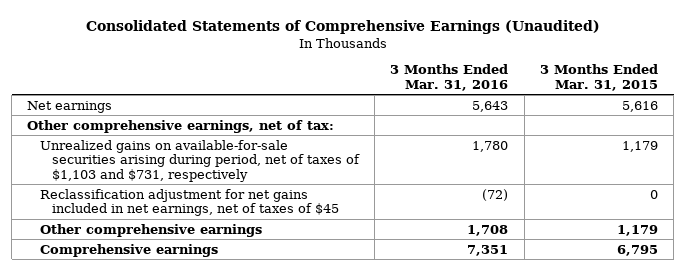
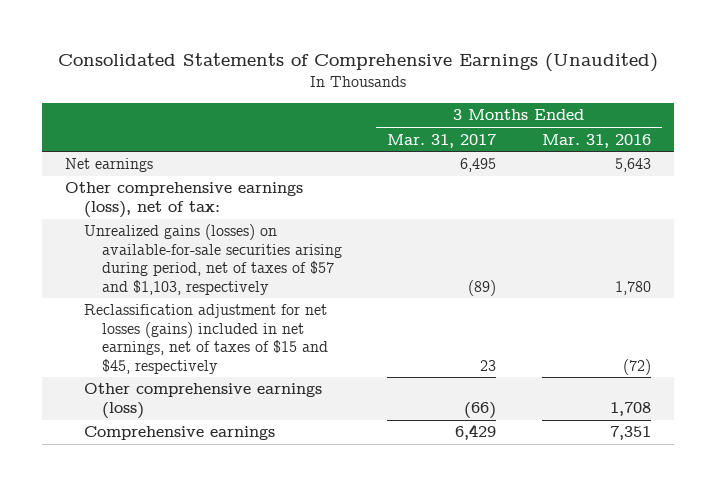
[539,64,658,91] 3 Months Ended Mar. 31, 2015 -> none
none -> [387,133,497,148] Mar. 31, 2017
[27,119,335,133] Other comprehensive earnings, net of tax: -> [65,182,304,218] Other comprehensive earnings (loss), net of tax:
[39,139,360,182] Unrealized gains on available-for-sale securities arising during period, net of taxes of $1,103 and $731, respectively -> [83,224,342,295] Unrealized gains (losses) on available-for-sale securities arising during period, net of taxes of $57 and $1,103, respectively
[39,188,339,217] Reclassification adjustment for net gains included in net earnings, net of taxes of $45 -> [83,304,328,374] Reclassification adjustment for net losses (gains) included in net earnings, net of taxes of $15 and $45, respectively
[39,223,262,237] Other comprehensive earnings -> [83,383,322,419] Other comprehensive earnings (loss)

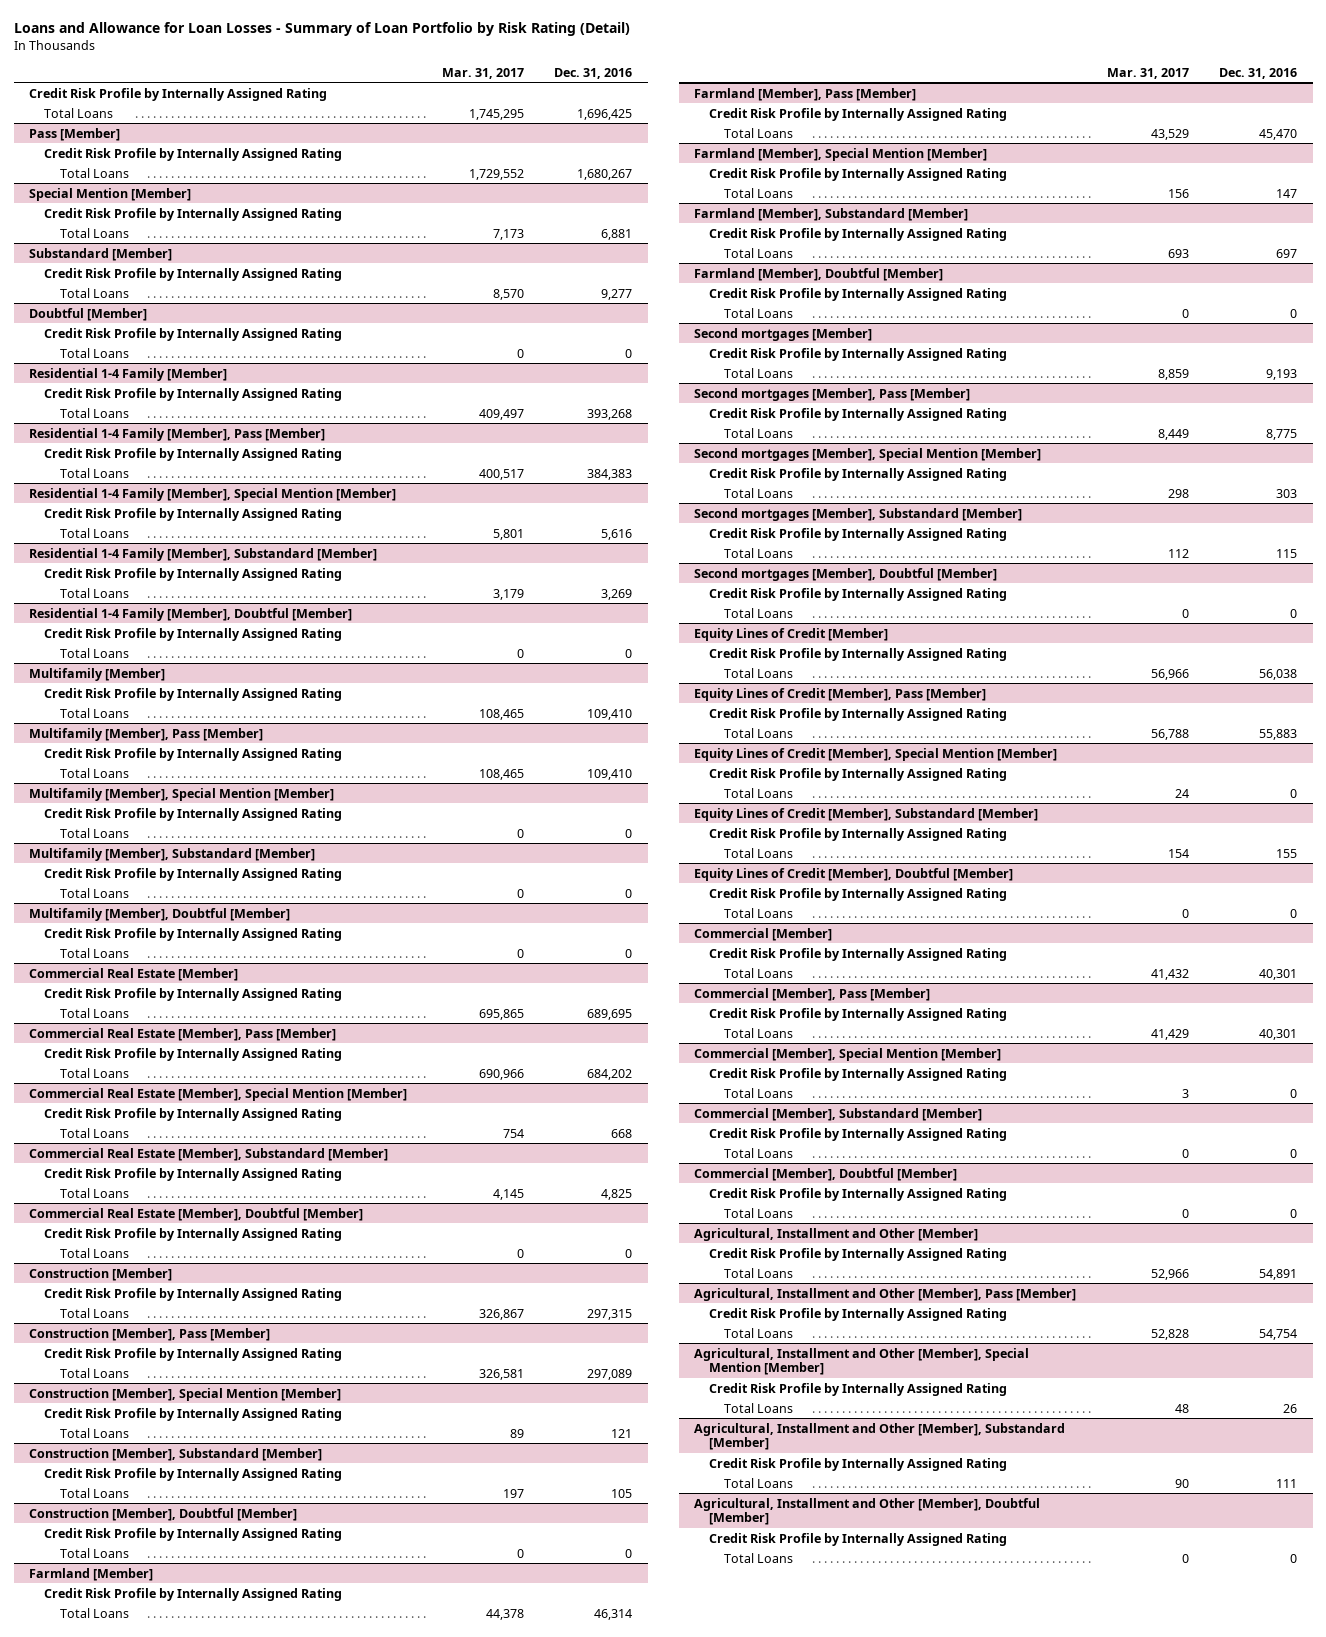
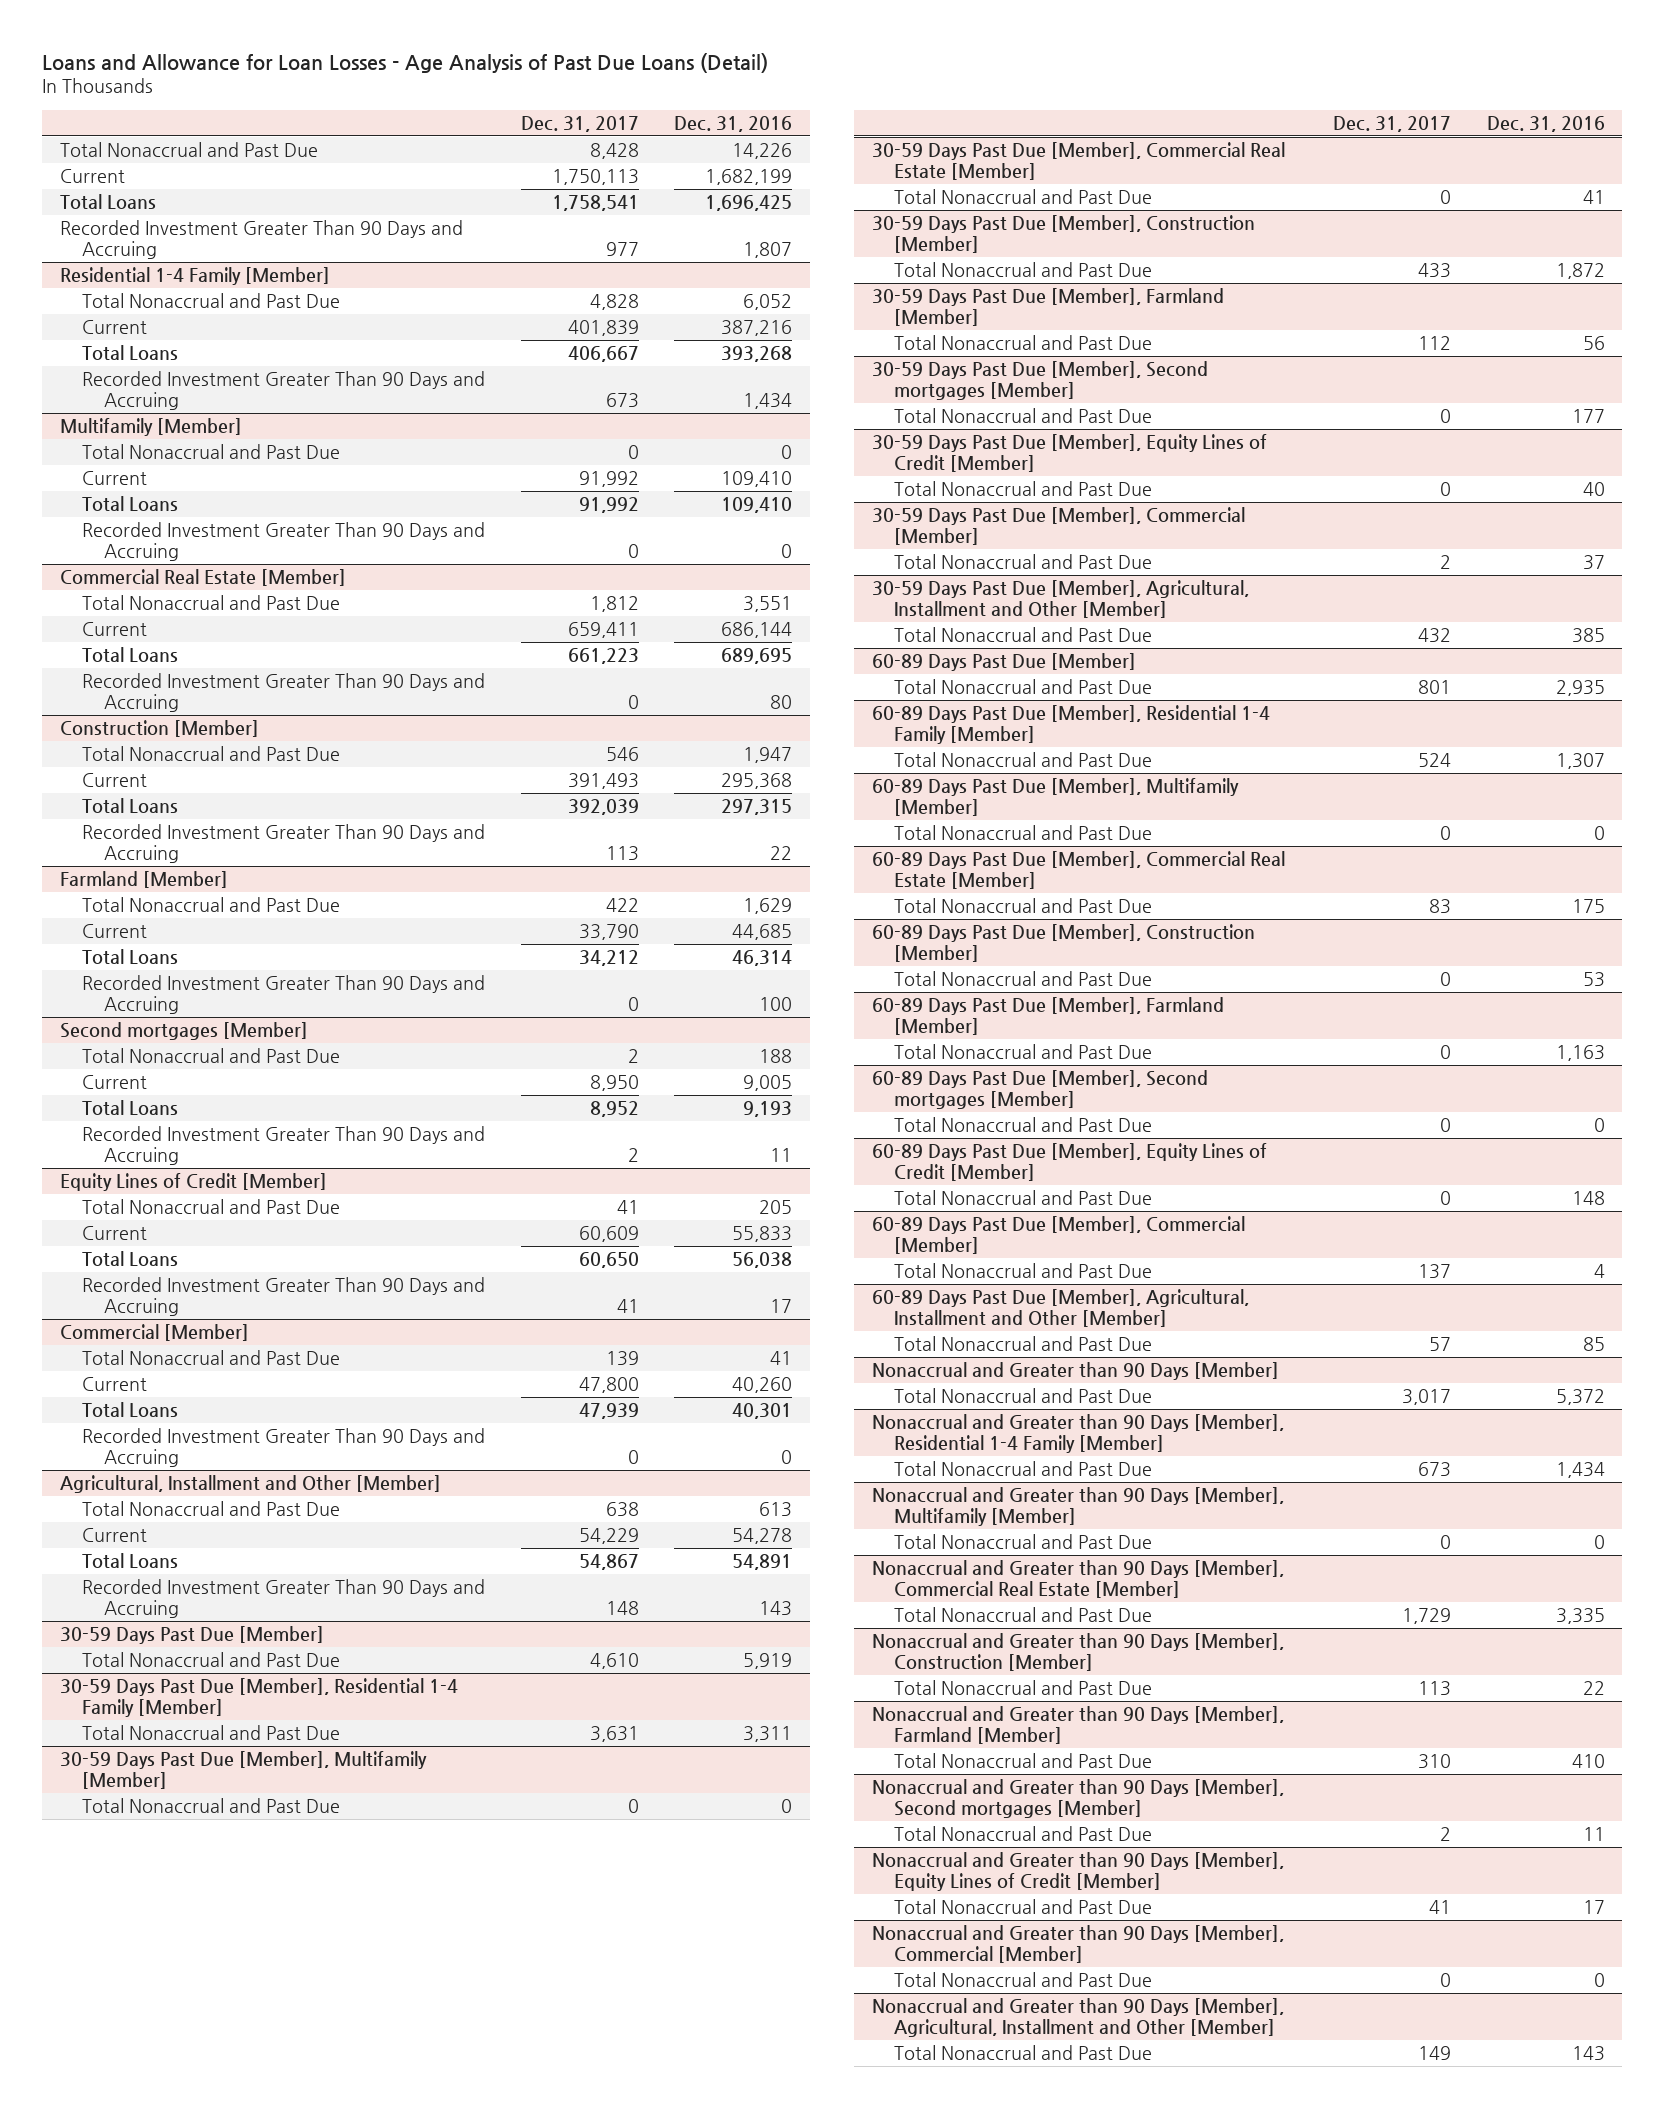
[13,21,630,36] Loans and Allowance for Loan Losses - Summary of Loan Portfolio by Risk Rating (Detail) -> [41,52,768,73] Loans and Allowance for Loan Losses - Age Analysis of Past Due Loans (Detail)
[441,67,524,79] Mar. 31, 2017 -> none
none -> [520,115,639,132] Dec. 31, 2017
[29,87,328,101] Credit Risk Profile by Internally Assigned Rating -> none
none -> [59,142,318,158] Total Nonaccrual and Past Due
none -> [59,169,125,184] Current
[29,127,121,141] Pass [Member] -> none
[44,147,343,161] Credit Risk Profile by Internally Assigned Rating -> none
[59,167,129,178] Total Loans -> none
[29,187,192,201] Special Mention [Member] -> none
[44,207,343,221] Credit Risk Profile by Internally Assigned Rating -> none
[59,227,129,238] Total Loans -> none
[29,247,173,261] Substandard [Member] -> none
[44,267,343,281] Credit Risk Profile by Internally Assigned Rating -> none
[59,287,129,298] Total Loans -> none
[29,307,148,321] Doubtful [Member] -> none
[44,327,343,341] Credit Risk Profile by Internally Assigned Rating -> none
[59,347,129,358] Total Loans -> none
none -> [59,220,463,259] Recorded Investment Greater Than 90 Days and Accruing
[44,387,343,401] Credit Risk Profile by Internally Assigned Rating -> none
none -> [81,293,340,309] Total Nonaccrual and Past Due
none -> [81,320,147,335] Current
[29,427,326,441] Residential 1-4 Family [Member], Pass [Member] -> none
[44,447,343,461] Credit Risk Profile by Internally Assigned Rating -> none
[59,467,129,478] Total Loans -> none
[29,487,397,501] Residential 1-4 Family [Member], Special Mention [Member] -> none
[44,507,343,521] Credit Risk Profile by Internally Assigned Rating -> none
[59,527,129,538] Total Loans -> none
[29,547,378,561] Residential 1-4 Family [Member], Substandard [Member] -> none
[44,567,343,581] Credit Risk Profile by Internally Assigned Rating -> none
[59,587,129,598] Total Loans -> none
[29,607,353,621] Residential 1-4 Family [Member], Doubtful [Member] -> none
[44,627,343,641] Credit Risk Profile by Internally Assigned Rating -> none
[59,647,129,658] Total Loans -> none
none -> [81,371,485,410] Recorded Investment Greater Than 90 Days and Accruing
[44,687,343,701] Credit Risk Profile by Internally Assigned Rating -> none
[29,727,264,741] Multifamily [Member], Pass [Member] -> none
[44,747,343,761] Credit Risk Profile by Internally Assigned Rating -> none
none -> [81,444,340,460] Total Nonaccrual and Past Due
[59,707,129,718] Total Loans -> [81,471,147,486] Current
[29,787,335,801] Multifamily [Member], Special Mention [Member] -> none
[44,807,343,821] Credit Risk Profile by Internally Assigned Rating -> none
[59,827,129,838] Total Loans -> none
[29,847,316,861] Multifamily [Member], Substandard [Member] -> none
[44,867,343,881] Credit Risk Profile by Internally Assigned Rating -> none
[59,887,129,898] Total Loans -> none
[29,907,291,921] Multifamily [Member], Doubtful [Member] -> none
[44,927,343,941] Credit Risk Profile by Internally Assigned Rating -> none
[59,947,129,958] Total Loans -> none
none -> [81,522,485,561] Recorded Investment Greater Than 90 Days and Accruing
[44,987,343,1001] Credit Risk Profile by Internally Assigned Rating -> none
none -> [81,595,340,611] Total Nonaccrual and Past Due
none -> [81,622,147,637] Current
[29,1027,337,1041] Commercial Real Estate [Member], Pass [Member] -> none
[44,1047,343,1061] Credit Risk Profile by Internally Assigned Rating -> none
[59,1067,129,1078] Total Loans -> none
[29,1087,408,1101] Commercial Real Estate [Member], Special Mention [Member] -> none
[44,1107,343,1121] Credit Risk Profile by Internally Assigned Rating -> none
[59,1127,129,1138] Total Loans -> none
[29,1147,389,1161] Commercial Real Estate [Member], Substandard [Member] -> none
[44,1167,343,1181] Credit Risk Profile by Internally Assigned Rating -> none
[59,1187,129,1198] Total Loans -> none
[29,1207,364,1221] Commercial Real Estate [Member], Doubtful [Member] -> none
[44,1227,343,1241] Credit Risk Profile by Internally Assigned Rating -> none
[59,1247,129,1258] Total Loans -> none
none -> [81,673,485,712] Recorded Investment Greater Than 90 Days and Accruing
[44,1287,343,1301] Credit Risk Profile by Internally Assigned Rating -> none
none -> [81,746,340,762] Total Nonaccrual and Past Due
none -> [81,773,147,788] Current
[29,1327,271,1341] Construction [Member], Pass [Member] -> none
[44,1347,343,1361] Credit Risk Profile by Internally Assigned Rating -> none
[59,1367,129,1378] Total Loans -> none
[29,1387,342,1401] Construction [Member], Special Mention [Member] -> none
[44,1407,343,1421] Credit Risk Profile by Internally Assigned Rating -> none
[59,1427,129,1438] Total Loans -> none
[29,1447,323,1461] Construction [Member], Substandard [Member] -> none
[44,1467,343,1481] Credit Risk Profile by Internally Assigned Rating -> none
[59,1487,129,1498] Total Loans -> none
[29,1507,298,1521] Construction [Member], Doubtful [Member] -> none
[44,1527,343,1541] Credit Risk Profile by Internally Assigned Rating -> none
[59,1547,129,1558] Total Loans -> none
none -> [81,824,485,863] Recorded Investment Greater Than 90 Days and Accruing
[44,1587,343,1601] Credit Risk Profile by Internally Assigned Rating -> none
none -> [81,897,340,913] Total Nonaccrual and Past Due
none -> [81,924,147,939] Current
[693,87,916,101] Farmland [Member], Pass [Member] -> none
[709,107,1008,121] Credit Risk Profile by Internally Assigned Rating -> none
[724,127,794,138] Total Loans -> none
[693,147,987,161] Farmland [Member], Special Mention [Member] -> none
[709,167,1008,181] Credit Risk Profile by Internally Assigned Rating -> none
[724,187,794,198] Total Loans -> none
[693,207,968,221] Farmland [Member], Substandard [Member] -> none
[709,227,1008,241] Credit Risk Profile by Internally Assigned Rating -> none
[724,247,794,258] Total Loans -> none
[693,267,943,281] Farmland [Member], Doubtful [Member] -> none
[709,287,1008,301] Credit Risk Profile by Internally Assigned Rating -> none
[724,307,794,318] Total Loans -> none
none -> [81,975,485,1014] Recorded Investment Greater Than 90 Days and Accruing
[709,347,1008,361] Credit Risk Profile by Internally Assigned Rating -> none
none -> [81,1048,340,1064] Total Nonaccrual and Past Due
none -> [81,1075,147,1090] Current
[693,387,970,401] Second mortgages [Member], Pass [Member] -> none
[709,407,1008,421] Credit Risk Profile by Internally Assigned Rating -> none
[724,427,794,438] Total Loans -> none
[693,447,1041,461] Second mortgages [Member], Special Mention [Member] -> none
[709,467,1008,481] Credit Risk Profile by Internally Assigned Rating -> none
[724,487,794,498] Total Loans -> none
[693,507,1022,521] Second mortgages [Member], Substandard [Member] -> none
[709,527,1008,541] Credit Risk Profile by Internally Assigned Rating -> none
[724,547,794,558] Total Loans -> none
[693,567,997,581] Second mortgages [Member], Doubtful [Member] -> none
[709,587,1008,601] Credit Risk Profile by Internally Assigned Rating -> none
[724,607,794,618] Total Loans -> none
none -> [81,1126,485,1165] Recorded Investment Greater Than 90 Days and Accruing
[709,647,1008,661] Credit Risk Profile by Internally Assigned Rating -> none
none -> [81,1199,340,1215] Total Nonaccrual and Past Due
none -> [81,1226,147,1241] Current
[693,687,986,701] Equity Lines of Credit [Member], Pass [Member] -> none
[709,707,1008,721] Credit Risk Profile by Internally Assigned Rating -> none
[724,727,794,738] Total Loans -> none
[693,747,1057,761] Equity Lines of Credit [Member], Special Mention [Member] -> none
[709,767,1008,781] Credit Risk Profile by Internally Assigned Rating -> none
[724,787,794,798] Total Loans -> none
[693,807,1038,821] Equity Lines of Credit [Member], Substandard [Member] -> none
[709,827,1008,841] Credit Risk Profile by Internally Assigned Rating -> none
[724,847,794,858] Total Loans -> none
[693,867,1013,881] Equity Lines of Credit [Member], Doubtful [Member] -> none
[709,887,1008,901] Credit Risk Profile by Internally Assigned Rating -> none
[724,907,794,918] Total Loans -> none
none -> [81,1277,485,1316] Recorded Investment Greater Than 90 Days and Accruing
[709,947,1008,961] Credit Risk Profile by Internally Assigned Rating -> none
[724,967,794,978] Total Loans -> none
[693,987,930,1001] Commercial [Member], Pass [Member] -> none
[709,1007,1008,1021] Credit Risk Profile by Internally Assigned Rating -> none
none -> [81,1350,340,1366] Total Nonaccrual and Past Due
none -> [81,1377,147,1392] Current
[693,1047,1001,1061] Commercial [Member], Special Mention [Member] -> none
[709,1067,1008,1081] Credit Risk Profile by Internally Assigned Rating -> none
[724,1087,794,1098] Total Loans -> none
[693,1107,982,1121] Commercial [Member], Substandard [Member] -> none
[709,1127,1008,1141] Credit Risk Profile by Internally Assigned Rating -> none
[724,1147,794,1158] Total Loans -> none
[693,1167,957,1181] Commercial [Member], Doubtful [Member] -> none
[709,1187,1008,1201] Credit Risk Profile by Internally Assigned Rating -> none
[724,1207,794,1218] Total Loans -> none
none -> [81,1428,485,1467] Recorded Investment Greater Than 90 Days and Accruing
[709,1247,1008,1261] Credit Risk Profile by Internally Assigned Rating -> none
none -> [81,1501,340,1517] Total Nonaccrual and Past Due
none -> [81,1528,147,1543] Current
[693,1287,1076,1301] Agricultural, Installment and Other [Member], Pass [Member] -> none
[709,1307,1008,1321] Credit Risk Profile by Internally Assigned Rating -> none
[724,1327,794,1338] Total Loans -> none
[693,1347,1029,1375] Agricultural, Installment and Other [Member], Special Mention [Member] -> none
[709,1382,1008,1396] Credit Risk Profile by Internally Assigned Rating -> none
[724,1402,794,1413] Total Loans -> none
[693,1422,1065,1450] Agricultural, Installment and Other [Member], Substandard [Member] -> none
[709,1457,1008,1471] Credit Risk Profile by Internally Assigned Rating -> none
[724,1477,794,1488] Total Loans -> none
[693,1497,1040,1525] Agricultural, Installment and Other [Member], Doubtful [Member] -> none
[709,1532,1008,1546] Credit Risk Profile by Internally Assigned Rating -> none
[724,1552,794,1563] Total Loans -> none
none -> [81,1579,485,1618] Recorded Investment Greater Than 90 Days and Accruing
none -> [59,1626,324,1645] 30-59 Days Past Due [Member]
none -> [81,1652,340,1668] Total Nonaccrual and Past Due
none -> [59,1678,458,1717] 30-59 Days Past Due [Member], Residential 1-4 Family [Member]
none -> [81,1725,340,1741] Total Nonaccrual and Past Due
none -> [59,1751,427,1789] 30-59 Days Past Due [Member], Multifamily [Member]
none -> [81,1798,340,1814] Total Nonaccrual and Past Due
none -> [871,142,1285,180] 30-59 Days Past Due [Member], Commercial Real Estate [Member]
none -> [893,189,1152,205] Total Nonaccrual and Past Due
none -> [871,215,1255,253] 30-59 Days Past Due [Member], Construction [Member]
none -> [893,262,1152,278] Total Nonaccrual and Past Due
none -> [871,288,1224,326] 30-59 Days Past Due [Member], Farmland [Member]
none -> [893,335,1152,351] Total Nonaccrual and Past Due
none -> [871,361,1208,400] 30-59 Days Past Due [Member], Second mortgages [Member]
none -> [893,408,1152,424] Total Nonaccrual and Past Due
none -> [871,434,1267,472] 30-59 Days Past Due [Member], Equity Lines of Credit [Member]
none -> [893,481,1152,497] Total Nonaccrual and Past Due
none -> [871,507,1245,545] 30-59 Days Past Due [Member], Commercial [Member]
none -> [893,554,1152,570] Total Nonaccrual and Past Due
none -> [871,580,1249,618] 30-59 Days Past Due [Member], Agricultural, Installment and Other [Member]
none -> [893,627,1152,643] Total Nonaccrual and Past Due
none -> [871,653,1136,672] 60-89 Days Past Due [Member]
none -> [893,679,1152,695] Total Nonaccrual and Past Due
none -> [871,705,1270,744] 60-89 Days Past Due [Member], Residential 1-4 Family [Member]
none -> [893,752,1152,768] Total Nonaccrual and Past Due
none -> [871,778,1239,816] 60-89 Days Past Due [Member], Multifamily [Member]
none -> [893,825,1152,841] Total Nonaccrual and Past Due
none -> [871,851,1285,889] 60-89 Days Past Due [Member], Commercial Real Estate [Member]
none -> [893,898,1152,914] Total Nonaccrual and Past Due
none -> [871,924,1255,962] 60-89 Days Past Due [Member], Construction [Member]
none -> [893,971,1152,987] Total Nonaccrual and Past Due
none -> [871,997,1224,1035] 60-89 Days Past Due [Member], Farmland [Member]
none -> [893,1044,1152,1060] Total Nonaccrual and Past Due
none -> [871,1070,1208,1109] 60-89 Days Past Due [Member], Second mortgages [Member]
none -> [893,1117,1152,1133] Total Nonaccrual and Past Due
none -> [871,1143,1267,1181] 60-89 Days Past Due [Member], Equity Lines of Credit [Member]
none -> [893,1190,1152,1206] Total Nonaccrual and Past Due
none -> [871,1216,1245,1254] 60-89 Days Past Due [Member], Commercial [Member]
none -> [893,1263,1152,1279] Total Nonaccrual and Past Due
none -> [871,1289,1249,1327] 60-89 Days Past Due [Member], Agricultural, Installment and Other [Member]
none -> [893,1336,1152,1352] Total Nonaccrual and Past Due
none -> [871,1362,1279,1381] Nonaccrual and Greater than 90 Days [Member]
none -> [893,1388,1152,1404] Total Nonaccrual and Past Due
none -> [871,1414,1284,1453] Nonaccrual and Greater than 90 Days [Member], Residential 1-4 Family [Member]
none -> [893,1461,1152,1477] Total Nonaccrual and Past Due
none -> [871,1487,1284,1526] Nonaccrual and Greater than 90 Days [Member], Multifamily [Member]
none -> [893,1534,1152,1550] Total Nonaccrual and Past Due
none -> [871,1560,1284,1598] Nonaccrual and Greater than 90 Days [Member], Commercial Real Estate [Member]
none -> [893,1607,1152,1623] Total Nonaccrual and Past Due
none -> [871,1633,1284,1671] Nonaccrual and Greater than 90 Days [Member], Construction [Member]
none -> [893,1680,1152,1696] Total Nonaccrual and Past Due
none -> [871,1706,1284,1744] Nonaccrual and Greater than 90 Days [Member], Farmland [Member]
none -> [893,1753,1152,1769] Total Nonaccrual and Past Due
none -> [871,1779,1284,1818] Nonaccrual and Greater than 90 Days [Member], Second mortgages [Member]
none -> [893,1826,1152,1842] Total Nonaccrual and Past Due
none -> [871,1852,1284,1891] Nonaccrual and Greater than 90 Days [Member], Equity Lines of Credit [Member]
none -> [893,1899,1152,1915] Total Nonaccrual and Past Due
none -> [871,1925,1284,1963] Nonaccrual and Greater than 90 Days [Member], Commercial [Member]
none -> [893,1972,1152,1988] Total Nonaccrual and Past Due
none -> [871,1998,1284,2037] Nonaccrual and Greater than 90 Days [Member], Agricultural, Installment and Other [Member]
none -> [893,2045,1152,2061] Total Nonaccrual and Past Due

